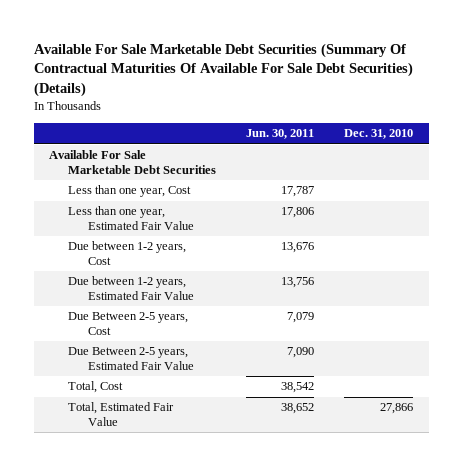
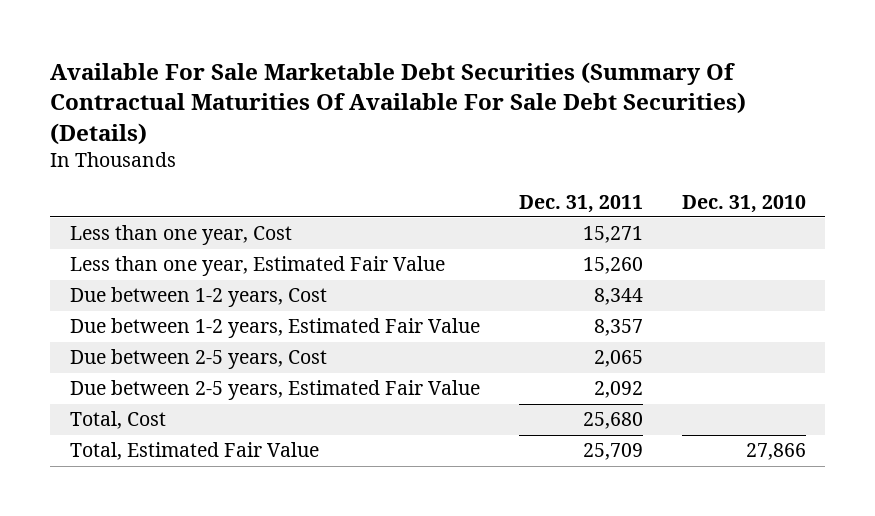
[246,129,315,140] Jun. 30, 2011 -> none
none -> [518,194,643,213] Dec. 31, 2011
[48,150,217,175] Available For Sale Marketable Debt Securities -> none
[68,312,189,336] Due Between 2-5 years, Cost -> [69,349,327,370] Due between 2-5 years, Cost
[68,347,194,371] Due Between 2-5 years, Estimated Fair Value -> [69,380,480,401] Due between 2-5 years, Estimated Fair Value

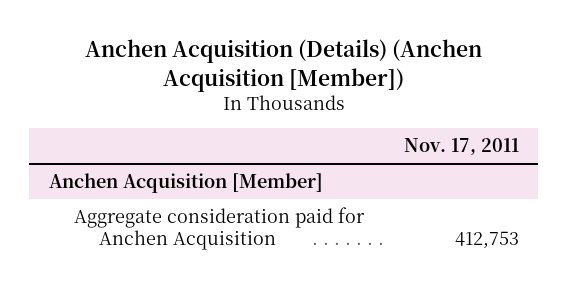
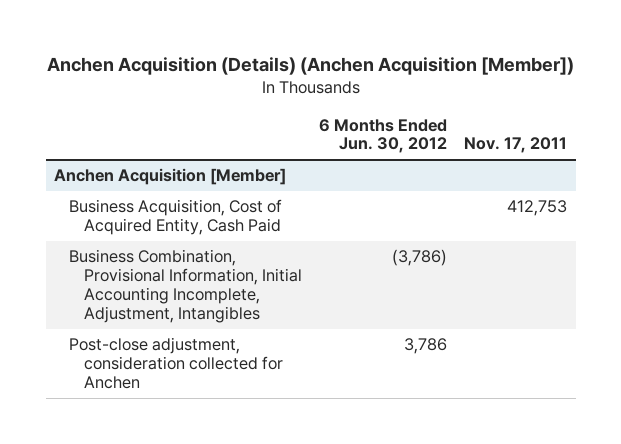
none -> [319,118,448,154] 6 Months Ended Jun. 30, 2012
[74,207,366,251] Aggregate consideration paid for Anchen Acquisition -> [69,199,283,236] Business Acquisition, Cost of Acquired Entity, Cash Paid
none -> [69,249,303,323] Business Combination, Provisional Information, Initial Accounting Incomplete, Adjustment, Intangibles
none -> [69,337,284,389] Post-close adjustment, consideration collected for Anchen

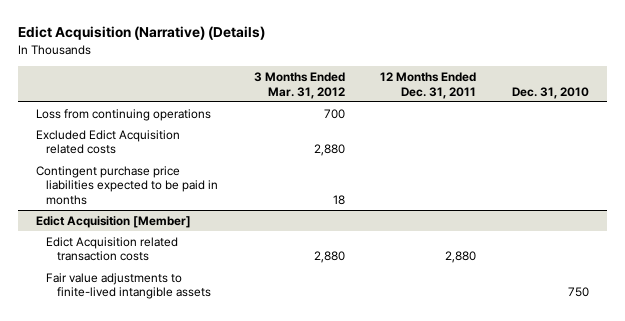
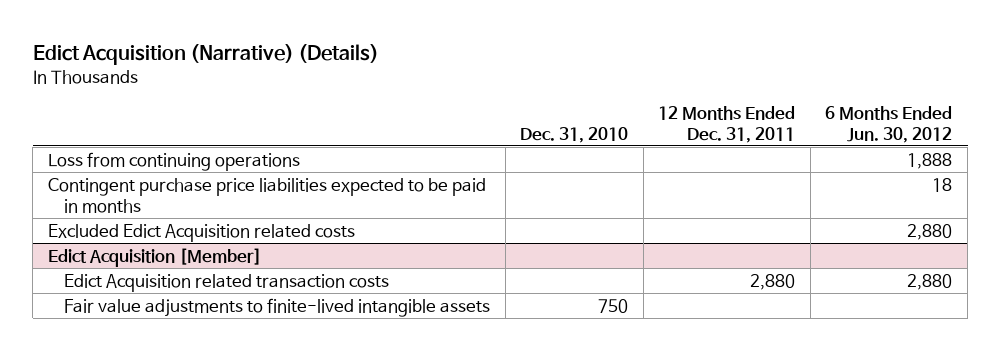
[253,72,345,99] 3 Months Ended Mar. 31, 2012 -> none
none -> [825,105,953,143] 6 Months Ended Jun. 30, 2012
[36,129,181,155] Excluded Edict Acquisition related costs -> [47,223,355,242] Excluded Edict Acquisition related costs

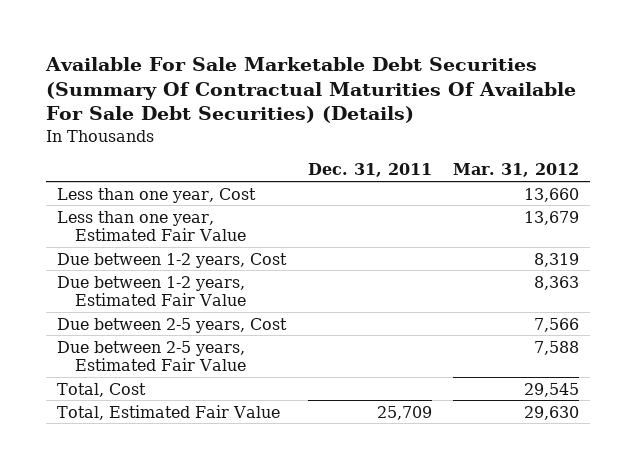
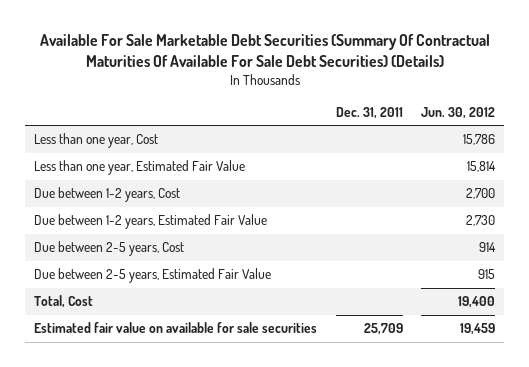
[453,163,580,178] Mar. 31, 2012 -> none
none -> [421,106,496,119] Jun. 30, 2012
[57,404,281,420] Total, Estimated Fair Value -> [34,322,318,334] Estimated fair value on available for sale securities

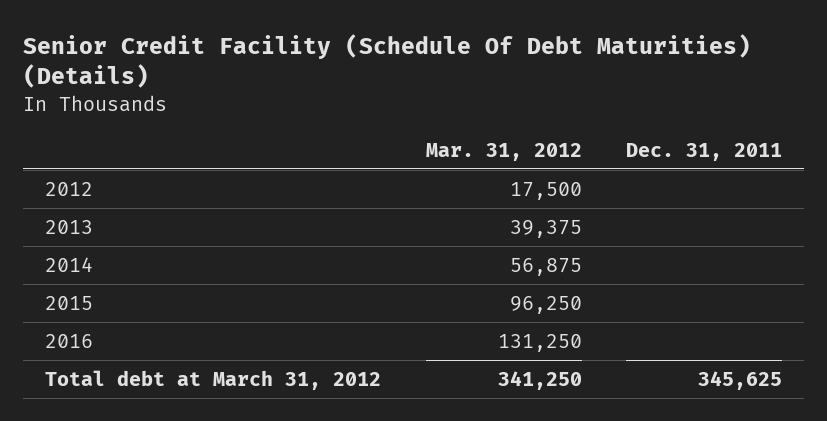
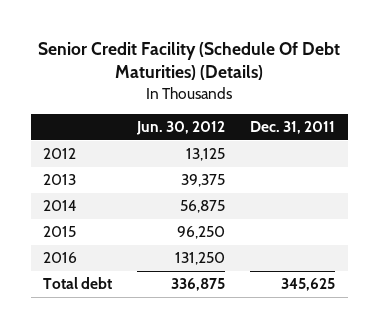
[425,142,582,161] Mar. 31, 2012 -> none
none -> [136,121,226,136] Jun. 30, 2012
[45,370,382,391] Total debt at March 31, 2012 -> [43,277,113,290] Total debt

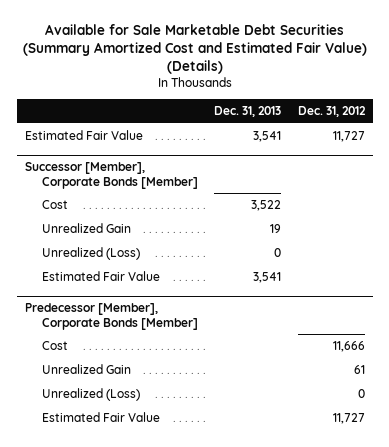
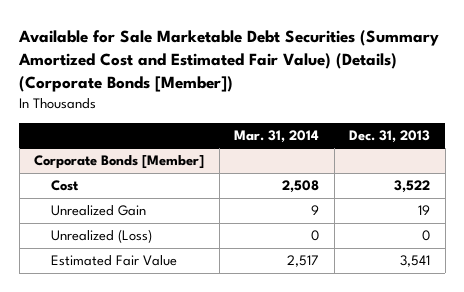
[22,23,367,75] Available for Sale Marketable Debt Securities (Summary Amortized Cost and Estimated Fair Value) (Details) -> [18,30,440,92] Available for Sale Marketable Debt Securities (Summary Amortized Cost and Estimated Fair Value) (Details) (Corporate Bonds [Member])
[297,106,366,118] Dec. 31, 2012 -> none
none -> [234,129,320,143] Mar. 31, 2014
[24,130,143,141] Estimated Fair Value -> none
[24,162,199,189] Successor [Member], Corporate Bonds [Member] -> [34,155,205,170] Corporate Bonds [Member]
[24,303,199,330] Predecessor [Member], Corporate Bonds [Member] -> none
[42,341,69,351] Cost -> none
[42,364,132,375] Unrealized Gain -> none
[42,388,141,402] Unrealized (Loss) -> none
[42,412,161,423] Estimated Fair Value -> none

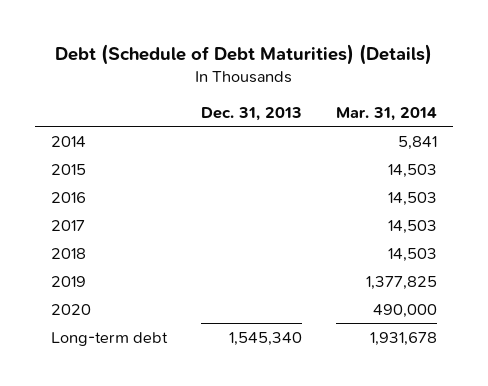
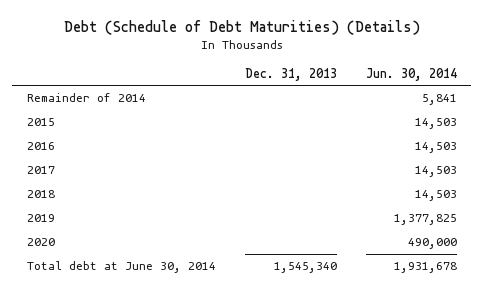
[335,106,437,121] Mar. 31, 2014 -> none
none -> [365,67,457,81] Jun. 30, 2014
[51,135,87,147] 2014 -> [26,93,146,103] Remainder of 2014
[51,331,169,346] Long-term debt -> [26,261,216,274] Total debt at June 30, 2014

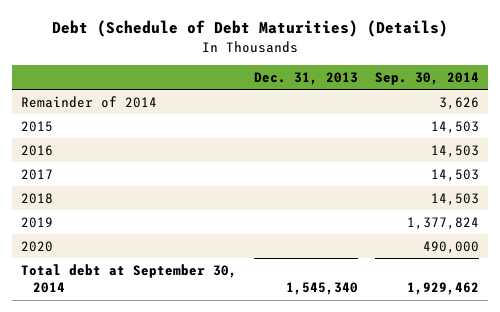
[365,67,457,81] Jun. 30, 2014 -> none
none -> [375,71,480,85] Sep. 30, 2014
[26,261,216,274] Total debt at June 30, 2014 -> [20,263,237,294] Total debt at September 30, 2014

